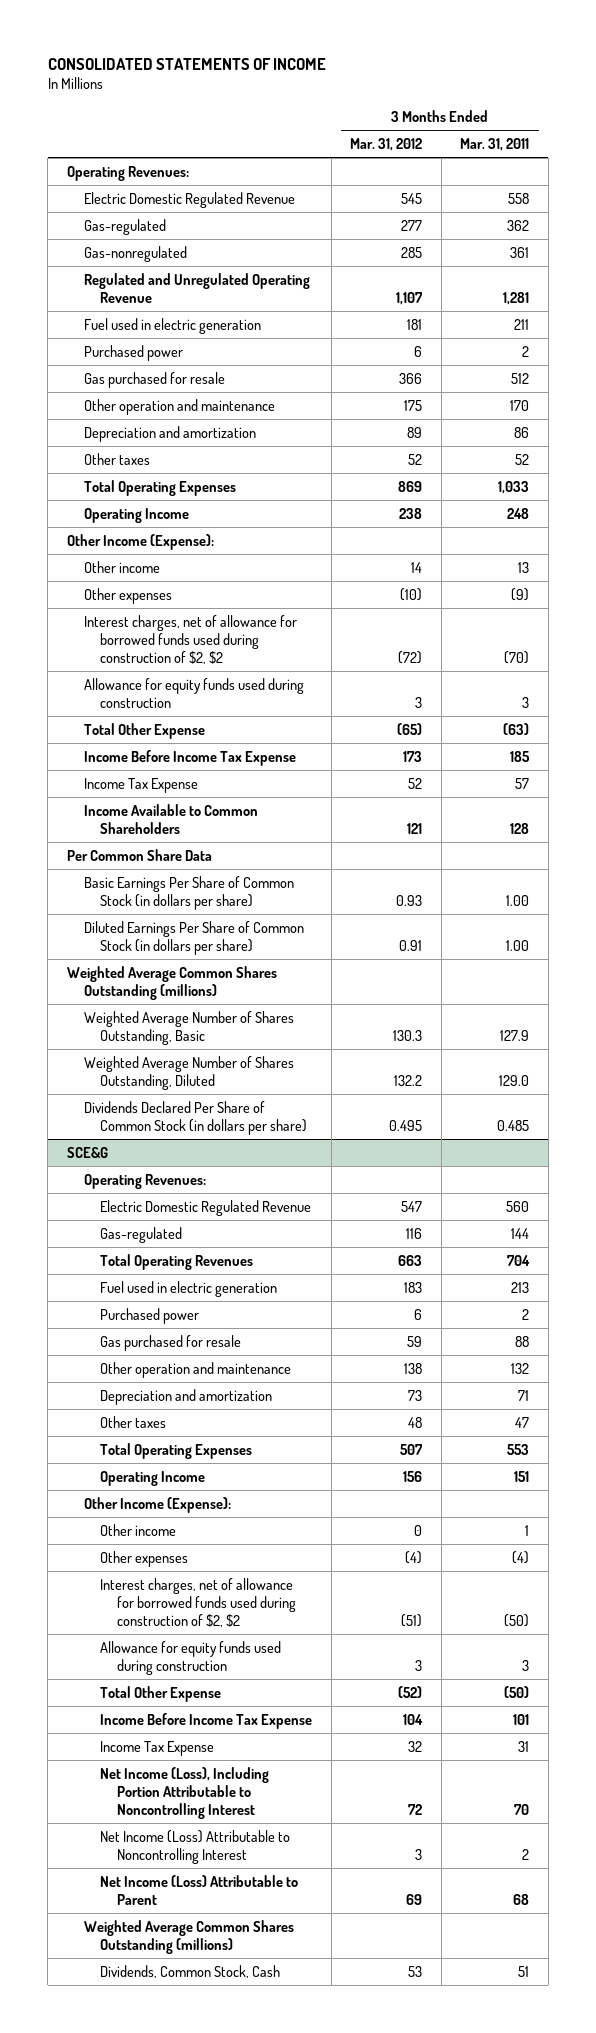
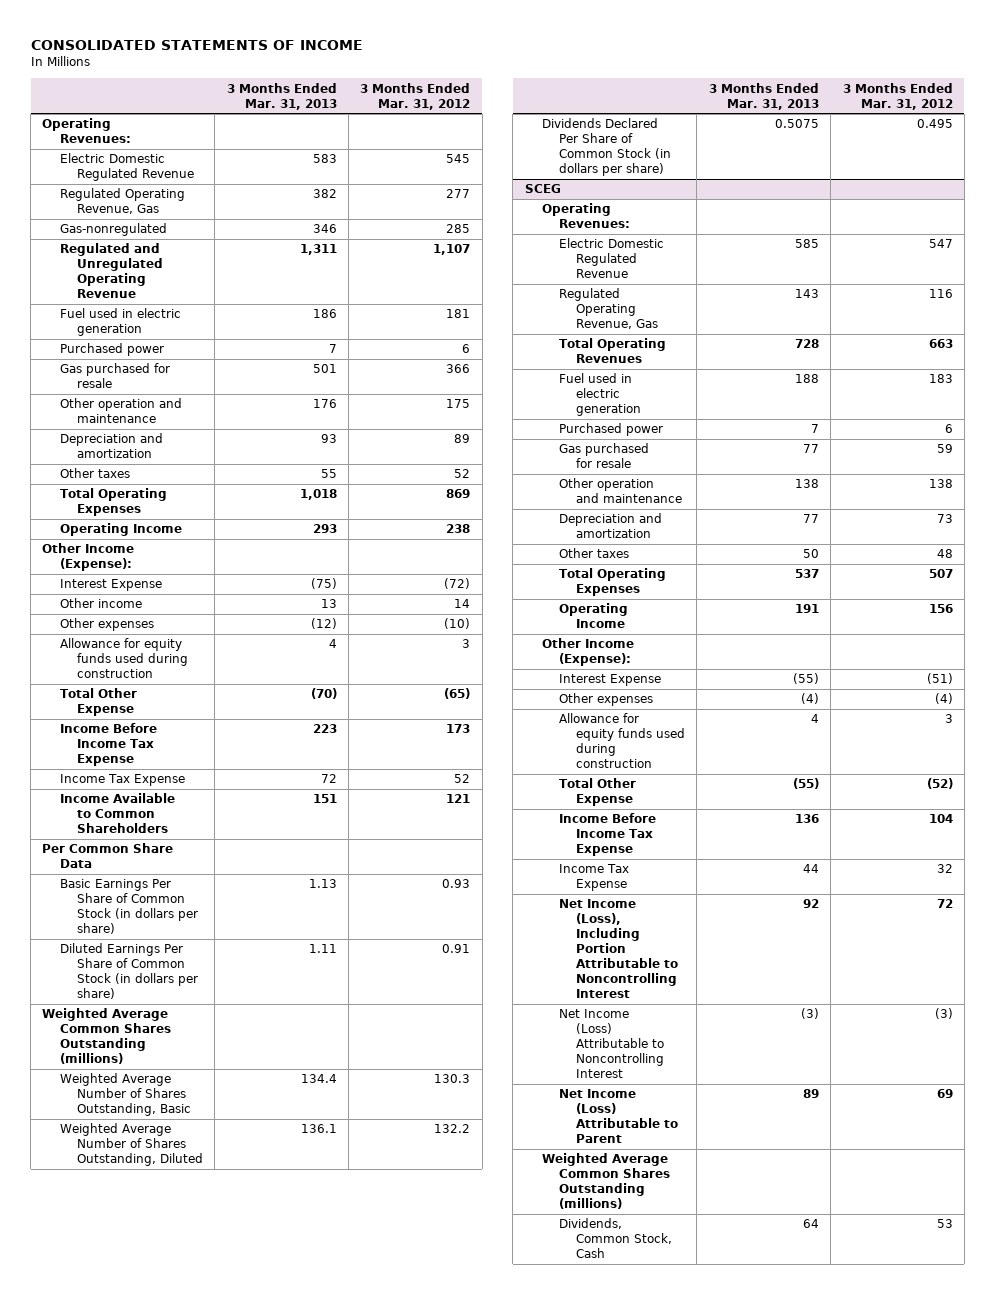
[460,137,530,151] Mar. 31, 2011 -> none
none -> [226,82,337,110] 3 Months Ended Mar. 31, 2013
[83,218,166,235] Gas-regulated -> [59,188,185,215] Regulated Operating Revenue, Gas
none -> [59,579,162,592] Interest Expense
[83,614,297,665] Interest charges, net of allowance for borrowed funds used during construction of $2, $2 -> none
[66,1146,108,1158] SCE&G -> none
none -> [524,184,561,194] SCEG
[100,1226,183,1243] Gas-regulated -> [558,288,659,330] Regulated Operating Revenue, Gas
[100,1523,177,1536] Other income -> none
none -> [558,674,661,687] Interest Expense
[100,1577,297,1628] Interest charges, net of allowance for borrowed funds used during construction of $2, $2 -> none
[415,1848,423,1860] 3 -> [934,1008,953,1020] (3)

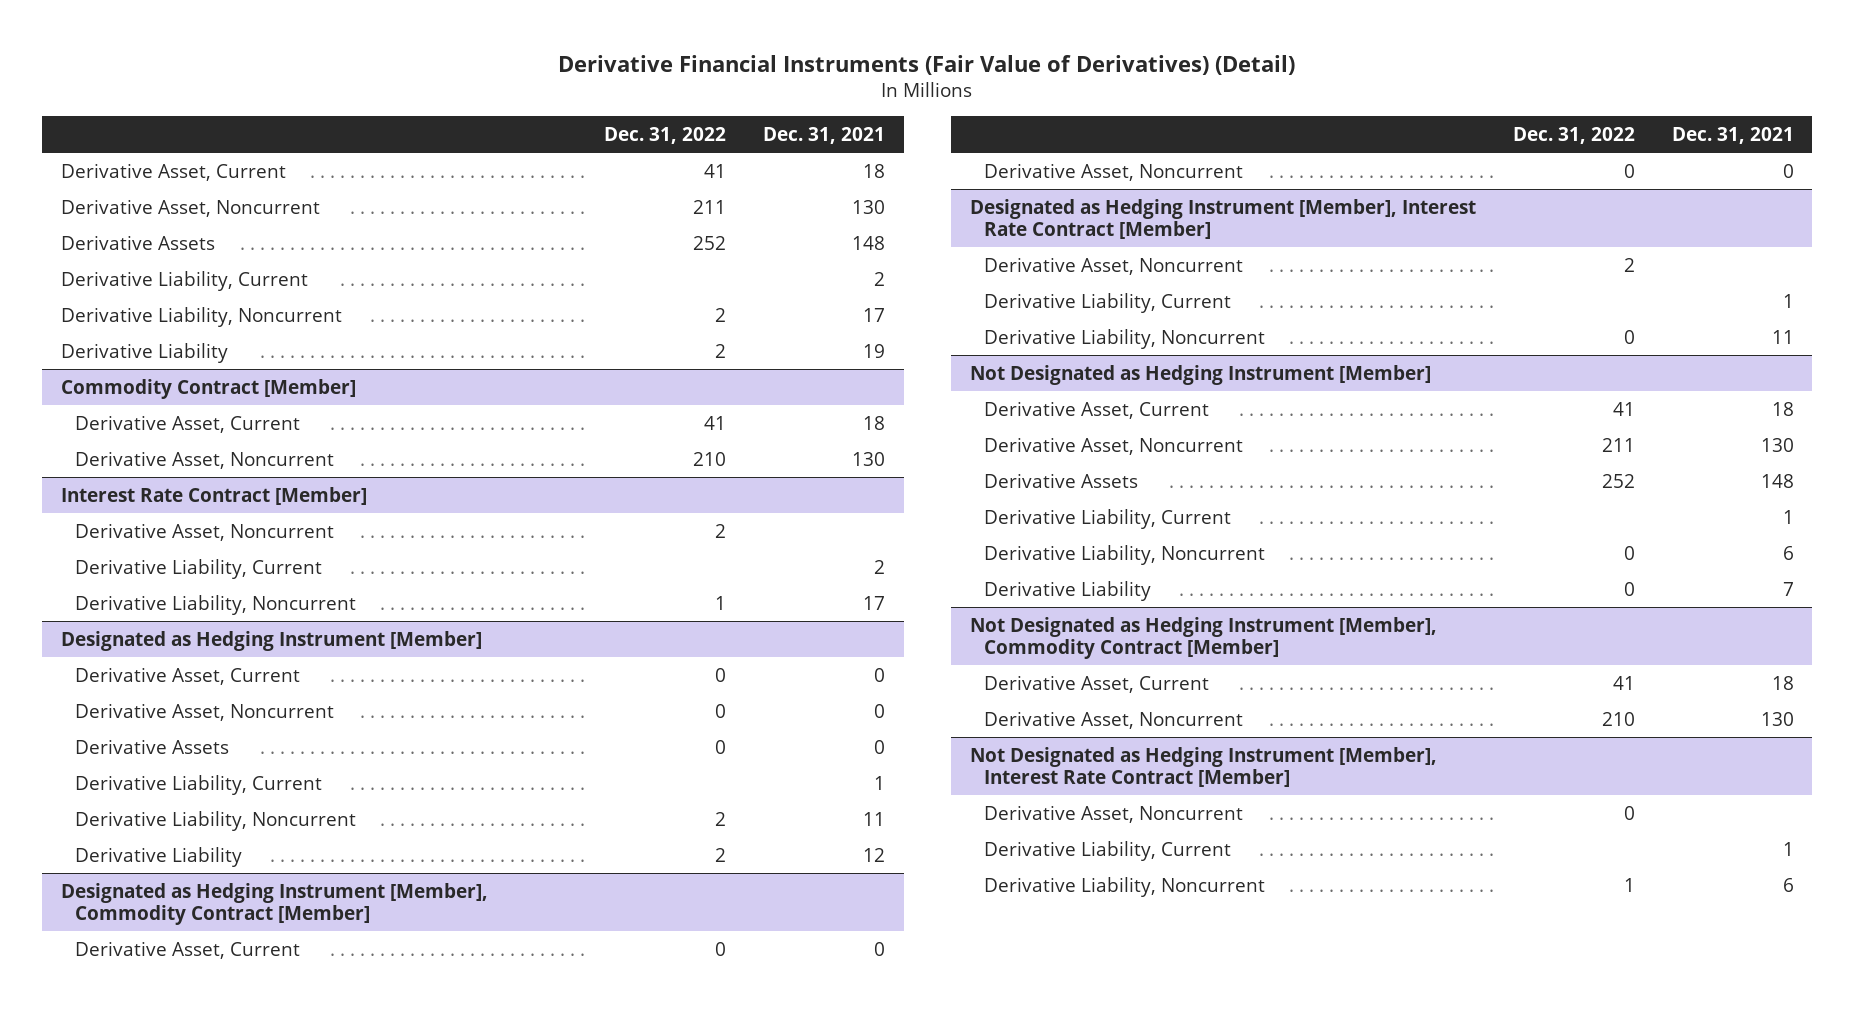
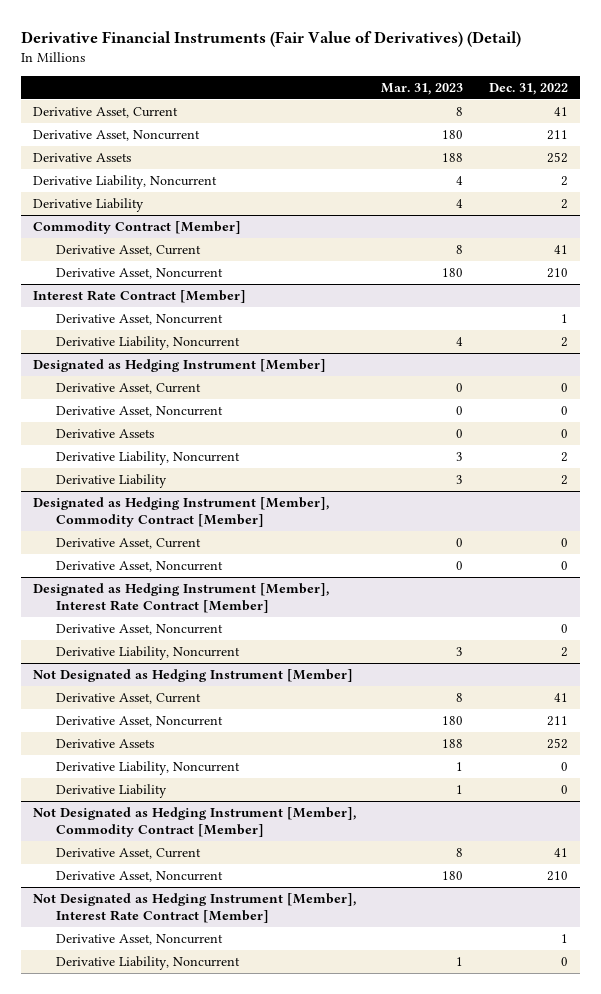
[763,127,886,145] Dec. 31, 2021 -> none
none -> [381,82,464,95] Mar. 31, 2023
[60,270,308,291] Derivative Liability, Current -> none
[75,558,323,579] Derivative Liability, Current -> none
[714,523,726,538] 2 -> [560,314,568,324] 1
[714,595,726,610] 1 -> [560,337,568,348] 2
[75,774,323,795] Derivative Liability, Current -> none
[984,292,1232,313] Derivative Liability, Current -> none
[1623,257,1635,272] 2 -> [560,624,568,634] 0
[1623,329,1635,344] 0 -> [560,647,568,658] 2
[984,508,1232,529] Derivative Liability, Current -> none
[984,840,1232,861] Derivative Liability, Current -> none
[1623,805,1635,820] 0 -> [560,934,568,944] 1
[1623,877,1635,892] 1 -> [560,957,568,967] 0

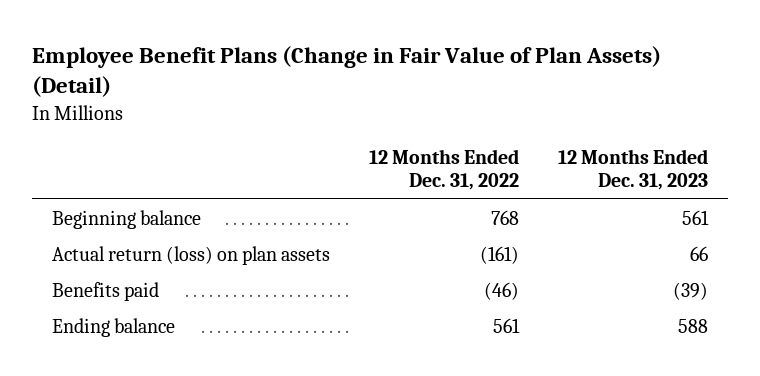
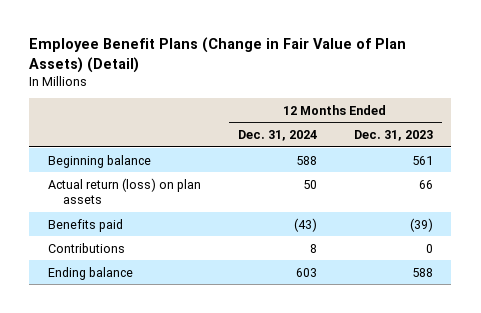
[369,149,520,191] 12 Months Ended Dec. 31, 2022 -> none
none -> [237,130,317,142] Dec. 31, 2024
none -> [47,242,125,253] Contributions

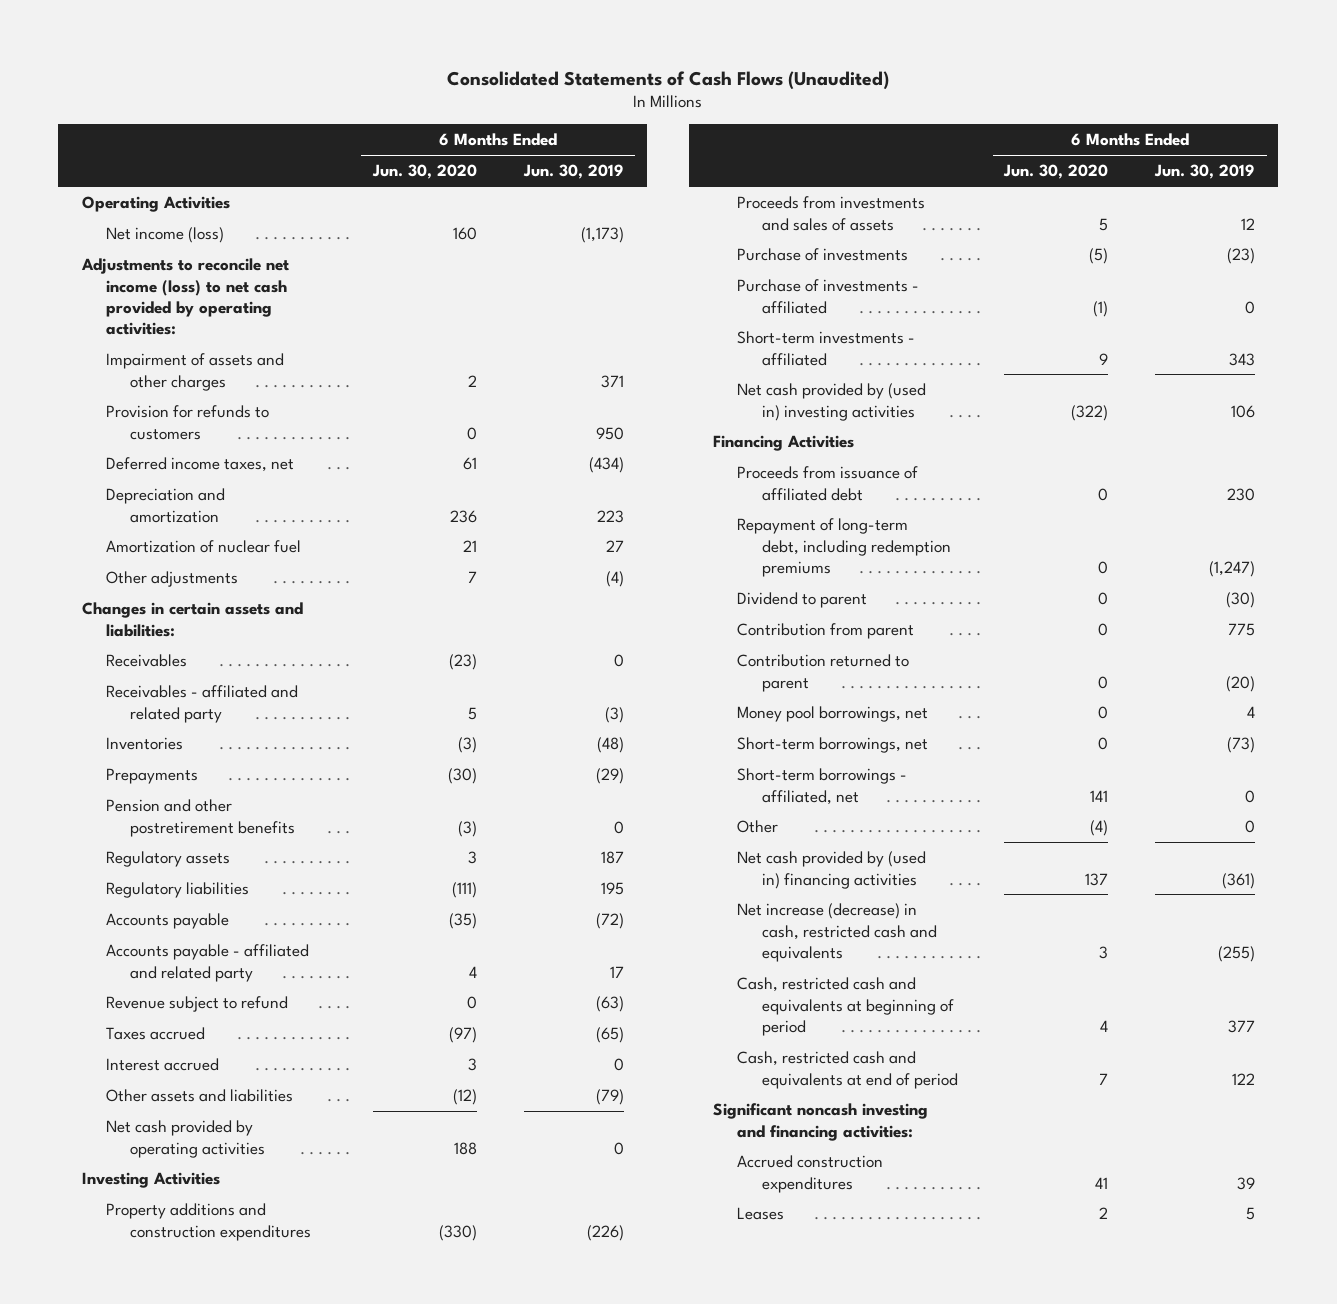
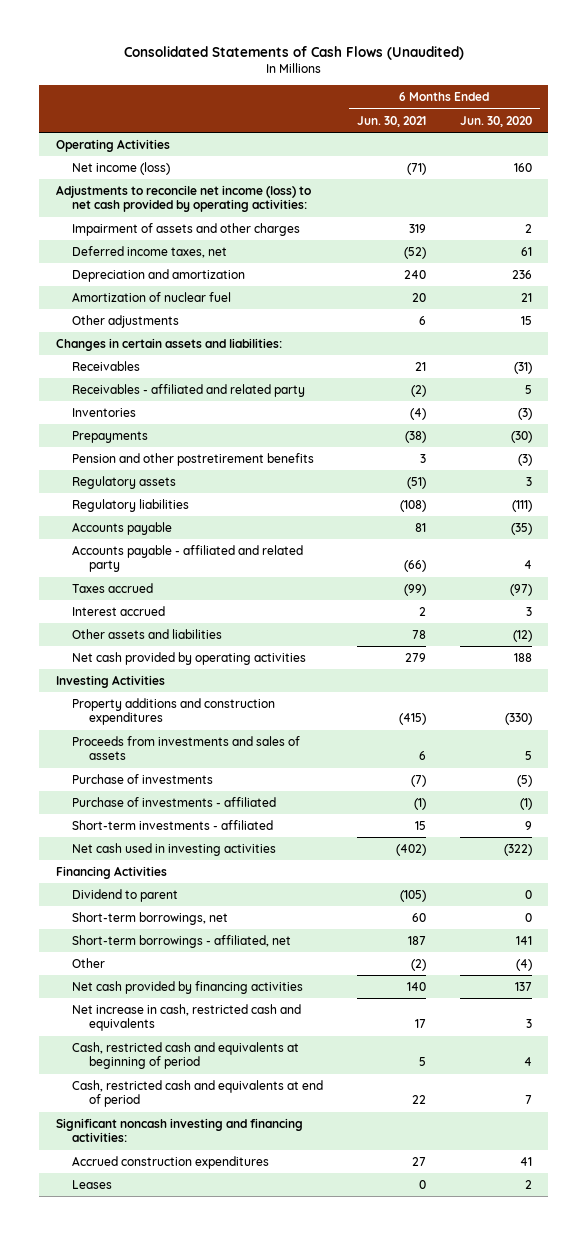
[522,164,624,180] Jun. 30, 2019 -> none
none -> [356,115,426,127] Jun. 30, 2021
[106,405,270,440] Provision for refunds to customers -> none
[468,571,478,584] 7 -> [520,315,532,325] 15
[449,654,478,671] (23) -> [513,361,532,374] (31)
[106,996,289,1013] Revenue subject to refund -> none
[737,383,927,421] Net cash provided by (used in) investing activities -> [72,842,277,856] Net cash used in investing activities
[737,466,919,501] Proceeds from issuance of affiliated debt -> none
[737,518,951,577] Repayment of long-term debt, including redemption premiums -> none
[737,623,915,640] Contribution from parent -> none
[737,654,910,692] Contribution returned to parent -> none
[737,706,929,723] Money pool borrowings, net -> none
[737,851,927,889] Net cash provided by (used in) financing activities -> [72,980,304,994] Net cash provided by financing activities
[737,903,937,962] Net increase (decrease) in cash, restricted cash and equivalents -> [72,1003,302,1032] Net increase in cash, restricted cash and equivalents

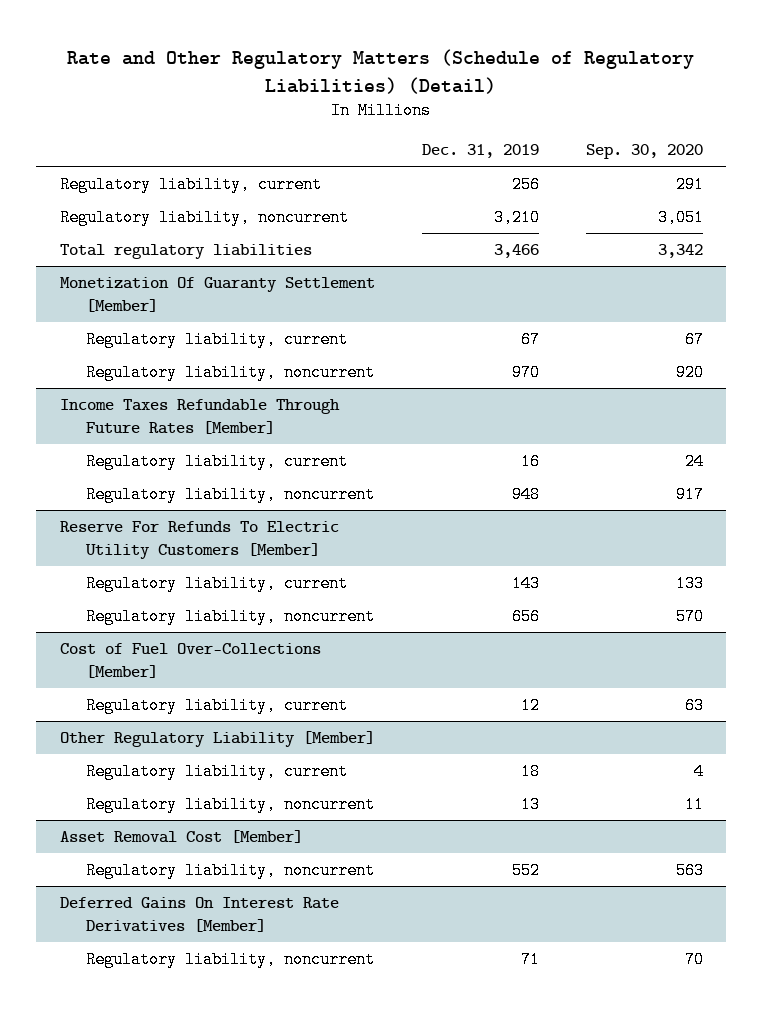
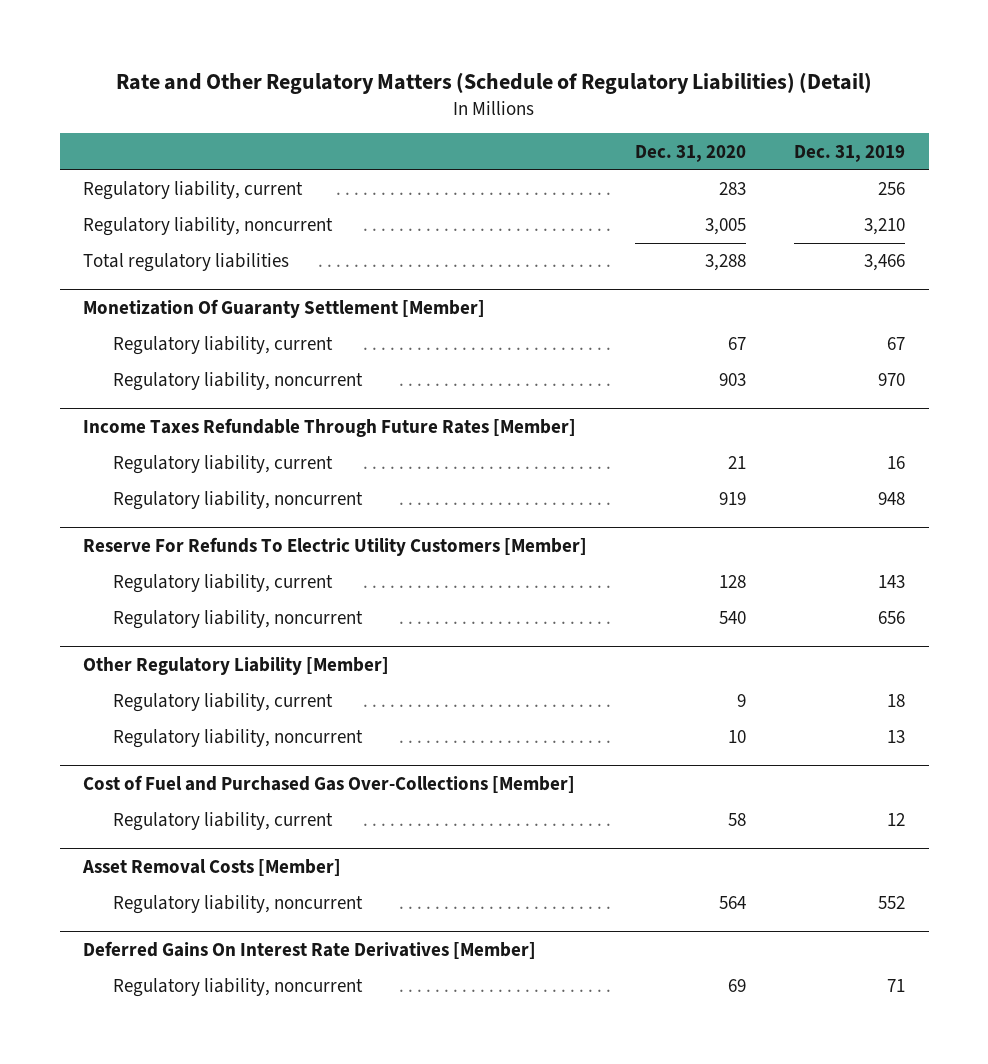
[585,144,703,160] Sep. 30, 2020 -> none
none -> [635,144,747,162] Dec. 31, 2020
[59,643,321,678] Cost of Fuel Over-Collections [Member] -> none
[86,697,349,715] Regulatory liability, current -> none
none -> [83,775,576,794] Cost of Fuel and Purchased Gas Over-Collections [Member]
none -> [112,812,333,832] Regulatory liability, current
[59,830,303,844] Asset Removal Cost [Member] -> [82,859,342,877] Asset Removal Costs [Member]

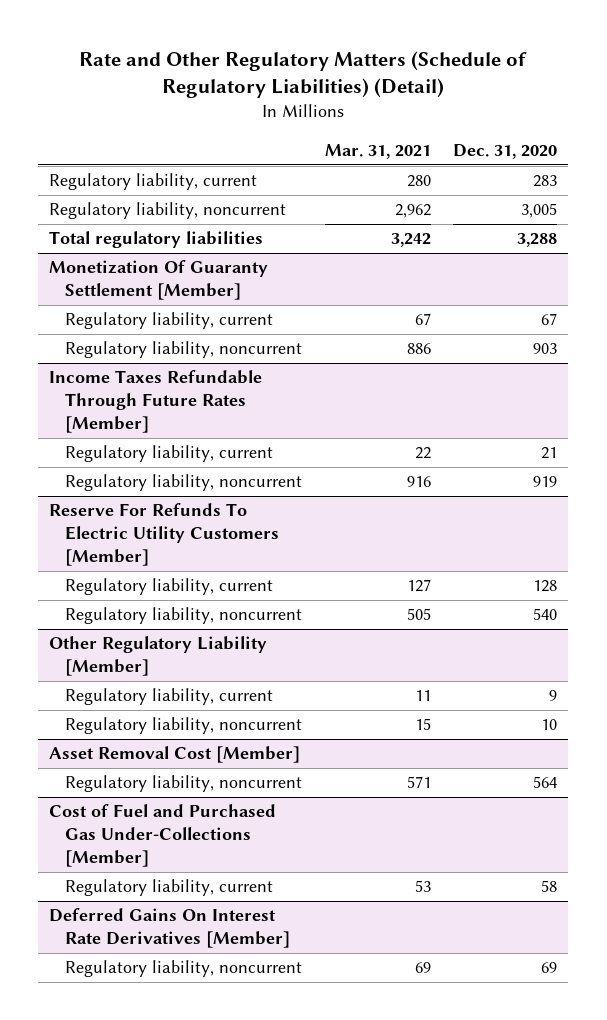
[793,144,905,162] Dec. 31, 2019 -> none
none -> [324,143,431,159] Mar. 31, 2021
[83,775,576,794] Cost of Fuel and Purchased Gas Over-Collections [Member] -> none
[112,812,333,832] Regulatory liability, current -> none
[82,859,342,877] Asset Removal Costs [Member] -> [49,746,301,764] Asset Removal Cost [Member]
none -> [49,804,277,867] Cost of Fuel and Purchased Gas Under-Collections [Member]
none -> [65,879,274,897] Regulatory liability, current

